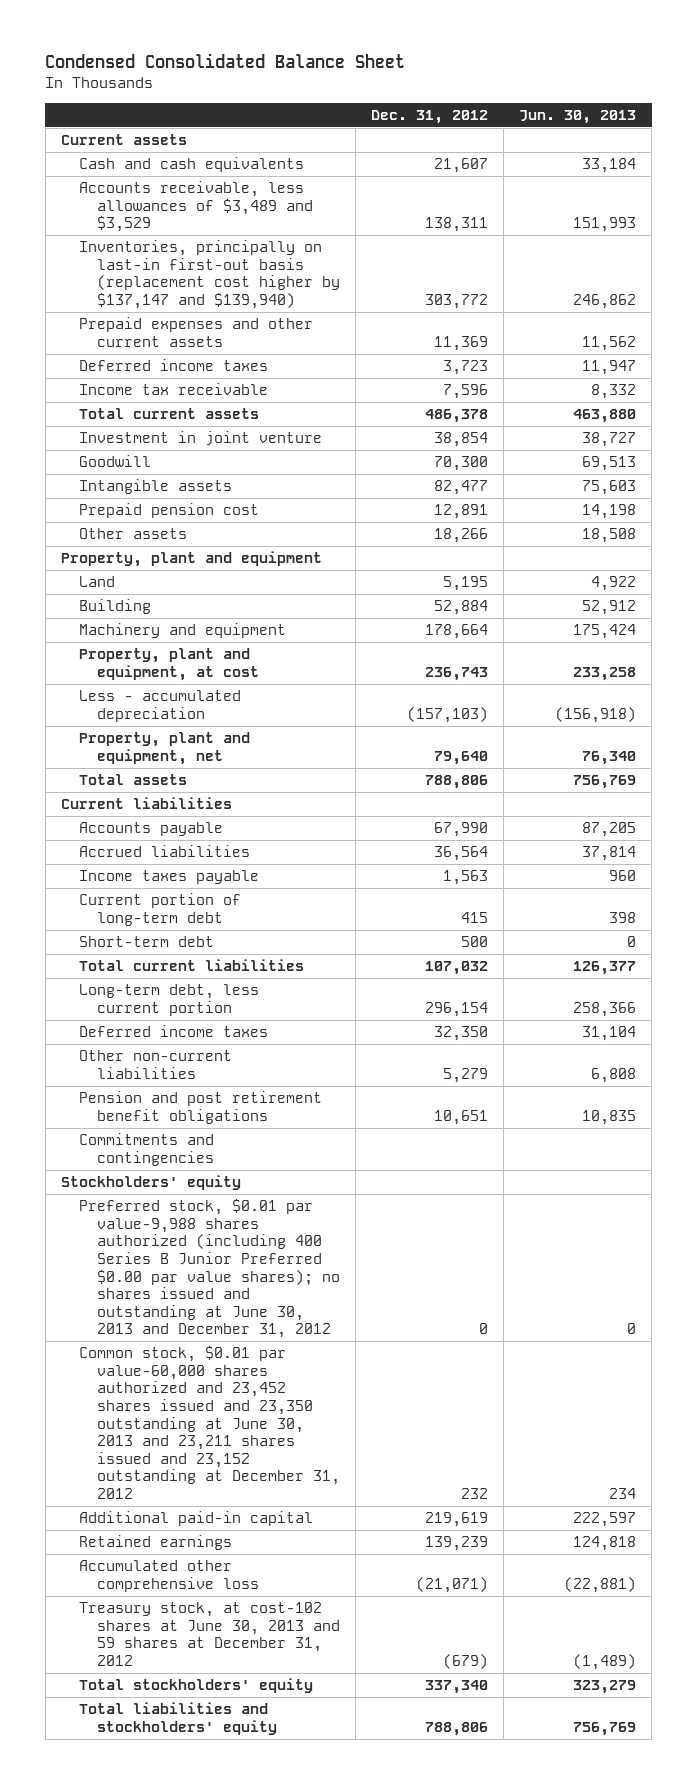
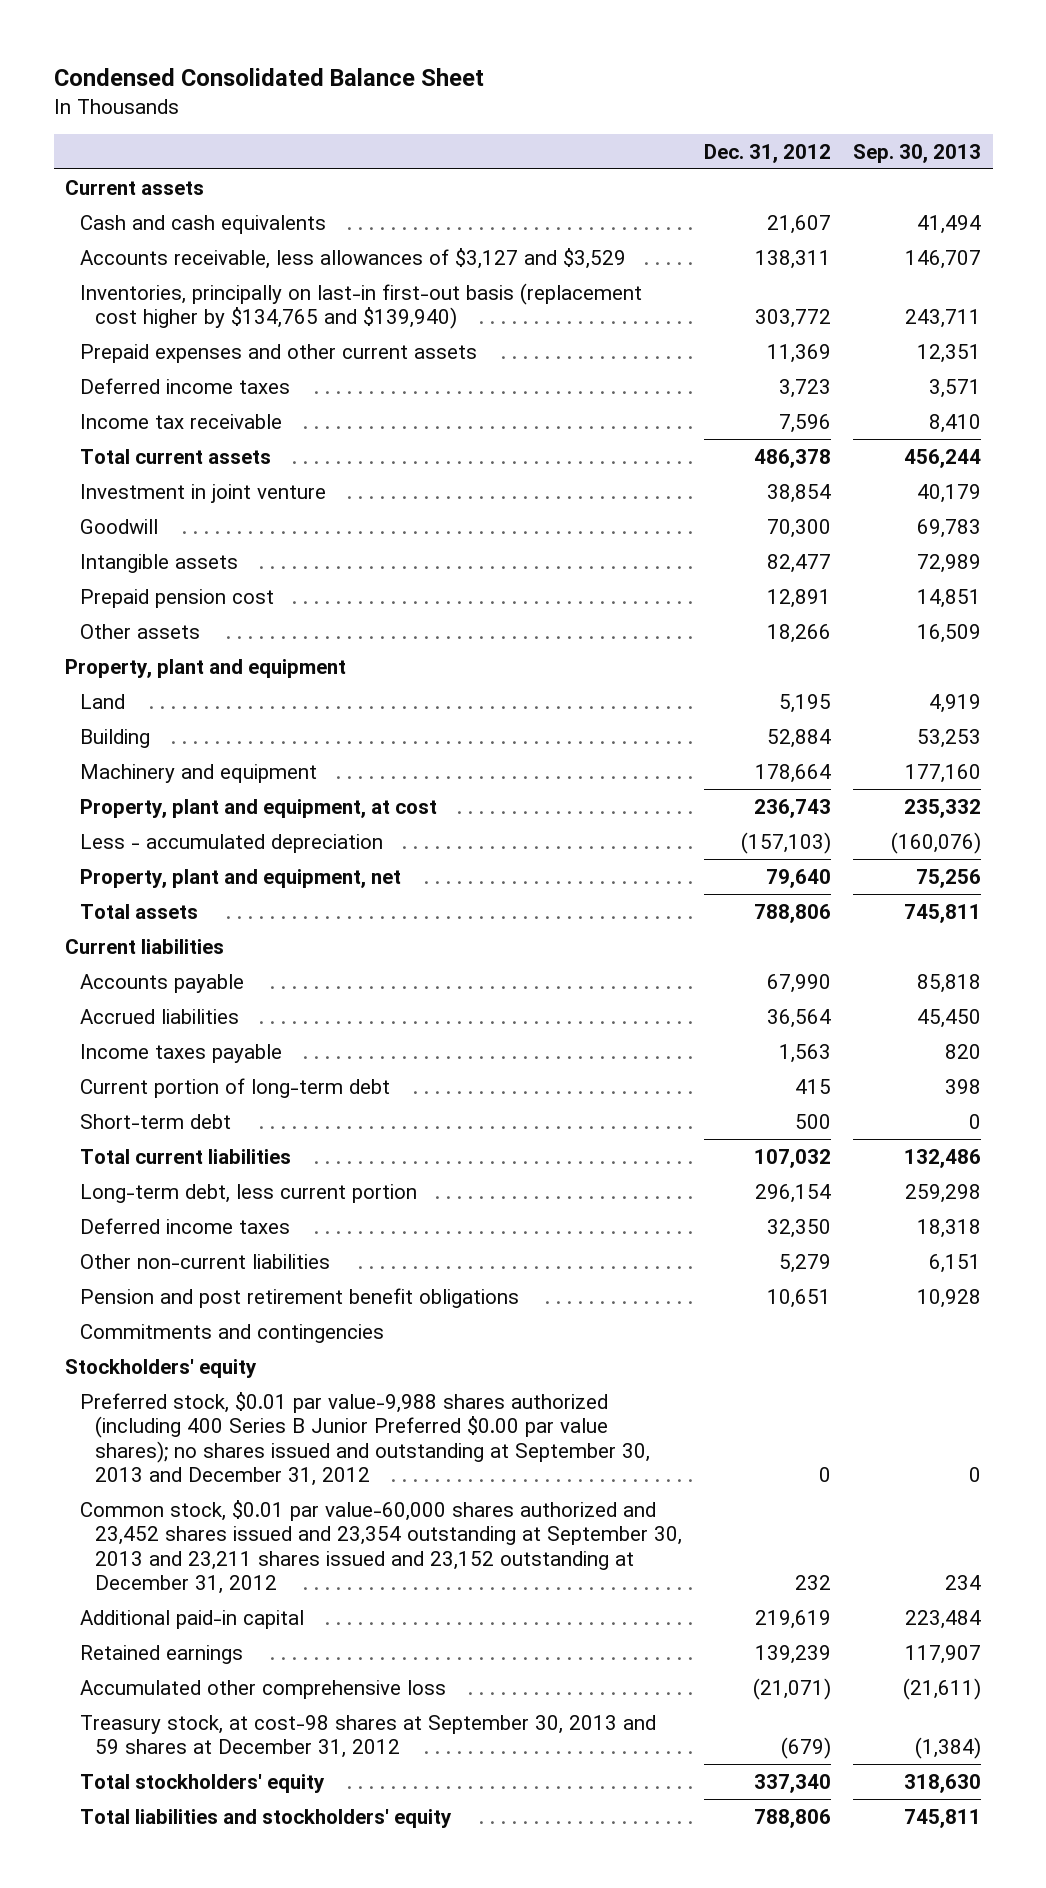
[519,109,637,124] Jun. 30, 2013 -> none
none -> [853,143,982,163] Sep. 30, 2013
[78,181,313,233] Accounts receivable, less allowances of $3,489 and $3,529 -> [79,247,626,269] Accounts receivable, less allowances of $3,127 and $3,529
[78,240,340,310] Inventories, principally on last-in first-out basis (replacement cost higher by $137,147 and $139,940) -> [79,282,642,330] Inventories, principally on last-in first-out basis (replacement cost higher by $134,765 and $139,940)
[78,1199,340,1339] Preferred stock, $0.01 par value-9,988 shares authorized (including 400 Series B Junior Preferred $0.00 par value shares); no shares issued and outstanding at June 30, 2013 and December 31, 2012 -> [79,1391,650,1487] Preferred stock, $0.01 par value-9,988 shares authorized (including 400 Series B Junior Preferred $0.00 par value shares); no shares issued and outstanding at September 30, 2013 and December 31, 2012
[78,1346,340,1500] Common stock, $0.01 par value-60,000 shares authorized and 23,452 shares issued and 23,350 outstanding at June 30, 2013 and 23,211 shares issued and 23,152 outstanding at December 31, 2012 -> [79,1499,682,1595] Common stock, $0.01 par value-60,000 shares authorized and 23,452 shares issued and 23,354 outstanding at September 30, 2013 and 23,211 shares issued and 23,152 outstanding at December 31, 2012
[78,1602,340,1667] Treasury stock, at cost-102 shares at June 30, 2013 and 59 shares at December 31, 2012 -> [79,1714,656,1759] Treasury stock, at cost-98 shares at September 30, 2013 and 59 shares at December 31, 2012

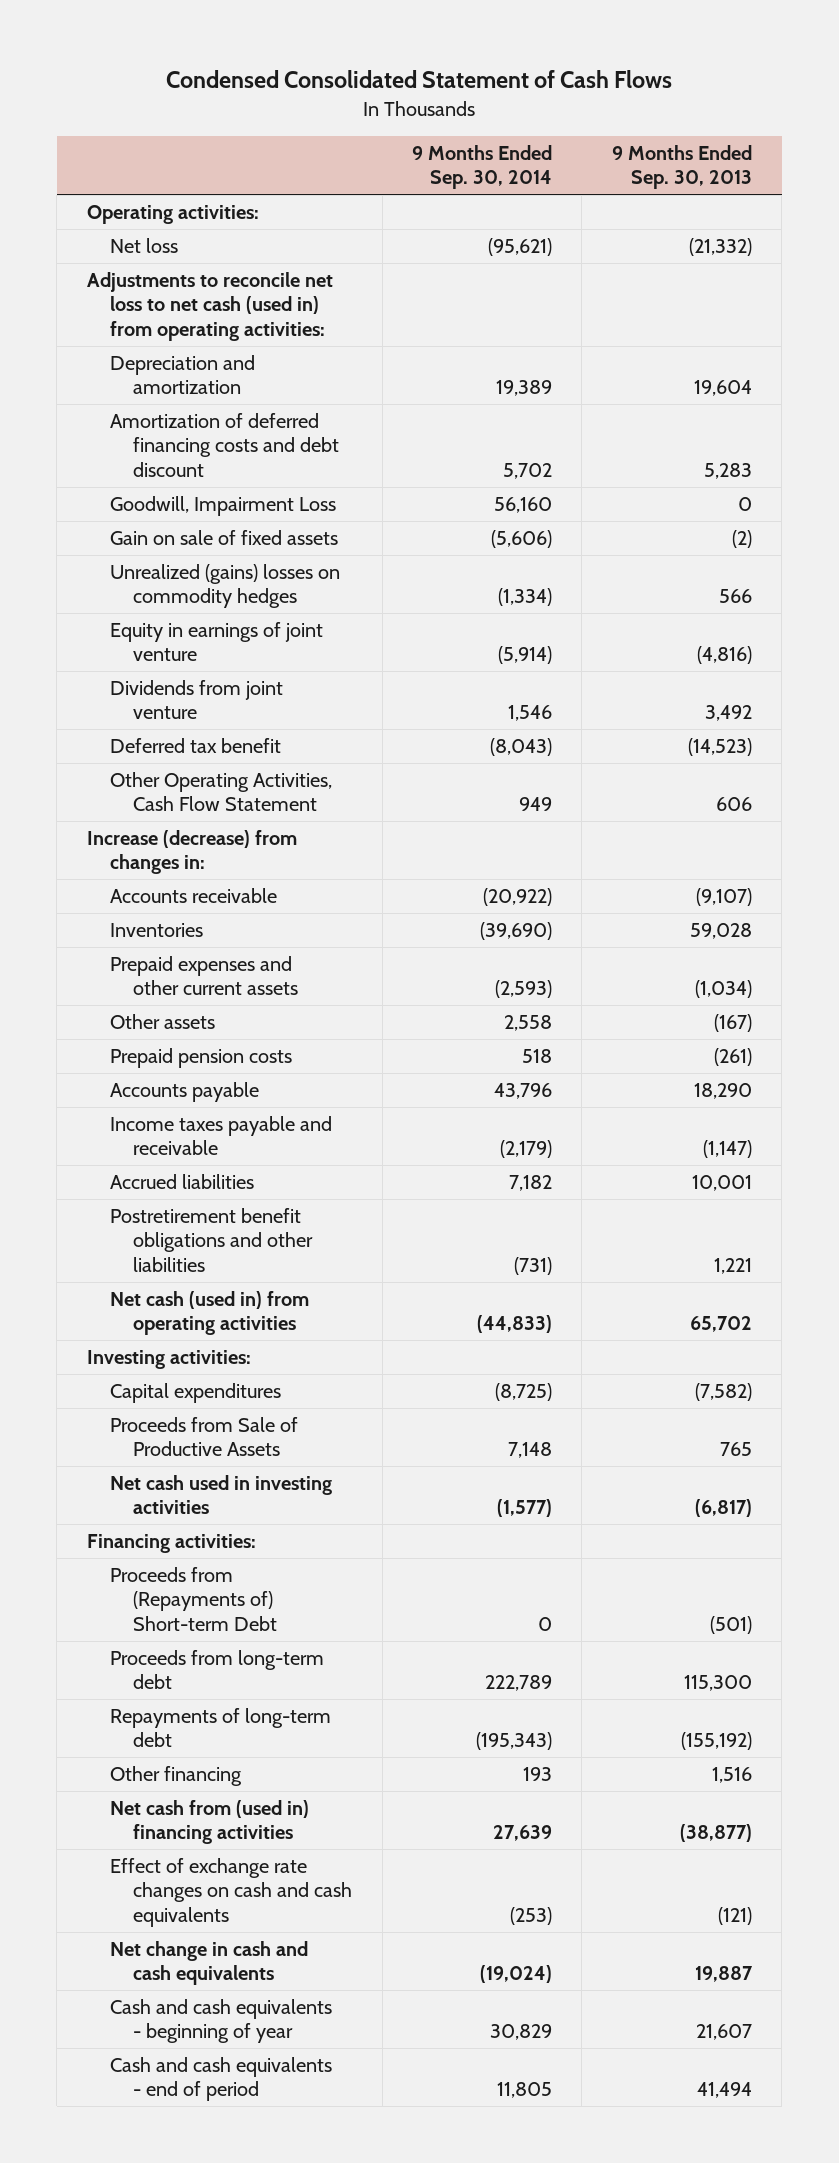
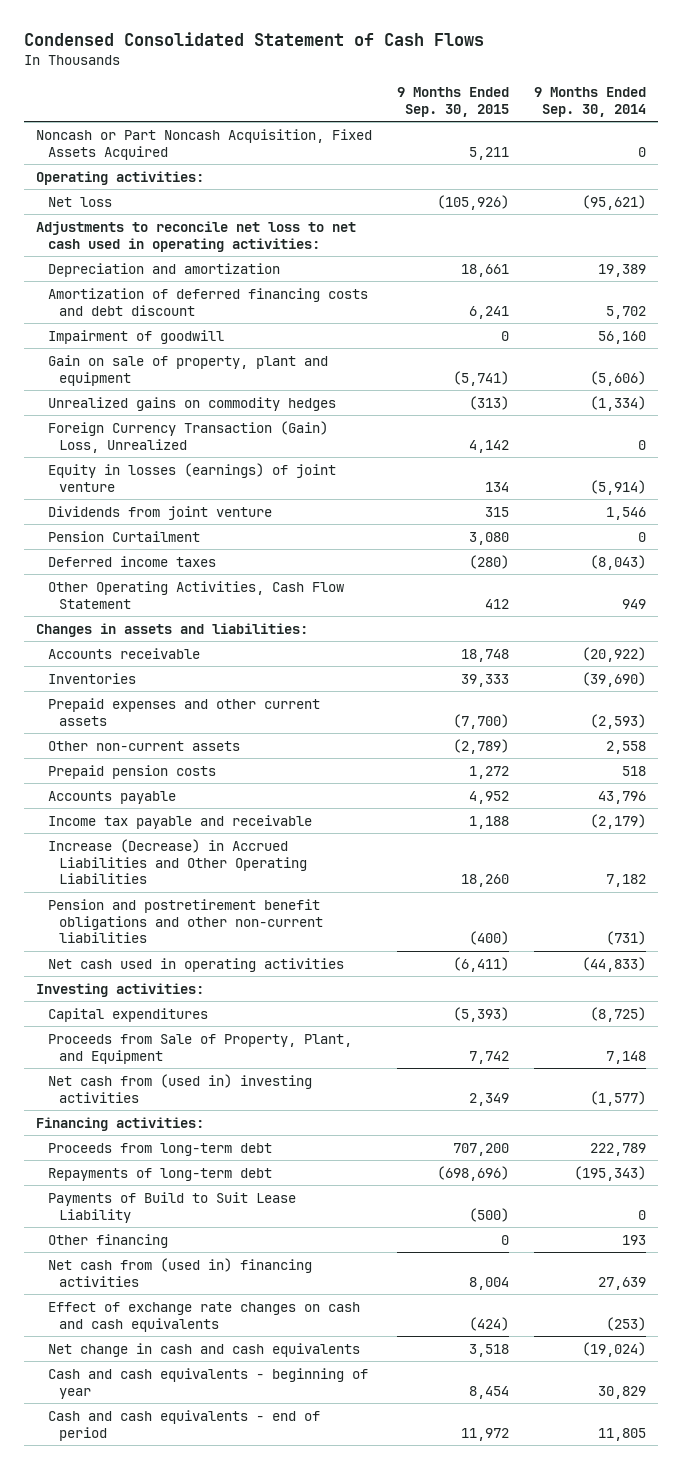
[611,145,752,190] 9 Months Ended Sep. 30, 2013 -> none
none -> [397,87,510,117] 9 Months Ended Sep. 30, 2015
none -> [36,128,373,160] Noncash or Part Noncash Acquisition, Fixed Assets Acquired
[86,272,333,341] Adjustments to reconcile net loss to net cash (used in) from operating activities: -> [36,220,357,252] Adjustments to reconcile net loss to net cash used in operating activities:
[110,496,337,517] Goodwill, Impairment Loss -> [47,329,224,344] Impairment of goodwill
[110,530,339,546] Gain on sale of fixed assets -> [47,354,328,386] Gain on sale of property, plant and equipment
[110,564,341,609] Unrealized (gains) losses on commodity hedges -> [47,396,336,411] Unrealized gains on commodity hedges
none -> [47,420,328,453] Foreign Currency Transaction (Gain) Loss, Unrealized
[110,622,324,662] Equity in earnings of joint venture -> [47,462,336,492] Equity in losses (earnings) of joint venture
none -> [47,530,200,542] Pension Curtailment
[110,738,282,754] Deferred tax benefit -> [47,555,216,567] Deferred income taxes
[86,830,297,875] Increase (decrease) from changes in: -> [36,622,309,637] Changes in assets and liabilities:
[110,1014,216,1030] Other assets -> [47,740,240,751] Other non-current assets
[110,1116,333,1156] Income taxes payable and receivable -> [47,814,312,829] Income tax payable and receivable
[110,1174,255,1190] Accrued liabilities -> [47,838,308,885] Increase (Decrease) in Accrued Liabilities and Other Operating Liabilities
[110,1208,314,1272] Postretirement benefit obligations and other liabilities -> [47,898,324,944] Pension and postretirement benefit obligations and other non-current liabilities
[110,1291,310,1336] Net cash (used in) from operating activities -> [47,957,344,972] Net cash used in operating activities
[110,1417,299,1457] Proceeds from Sale of Productive Assets -> [47,1033,352,1064] Proceeds from Sale of Property, Plant, and Equipment
[110,1475,333,1515] Net cash used in investing activities -> [47,1073,312,1103] Net cash from (used in) investing activities
[110,1567,278,1631] Proceeds from (Repayments of) Short-term Debt -> none
none -> [47,1191,296,1223] Payments of Build to Suit Lease Liability

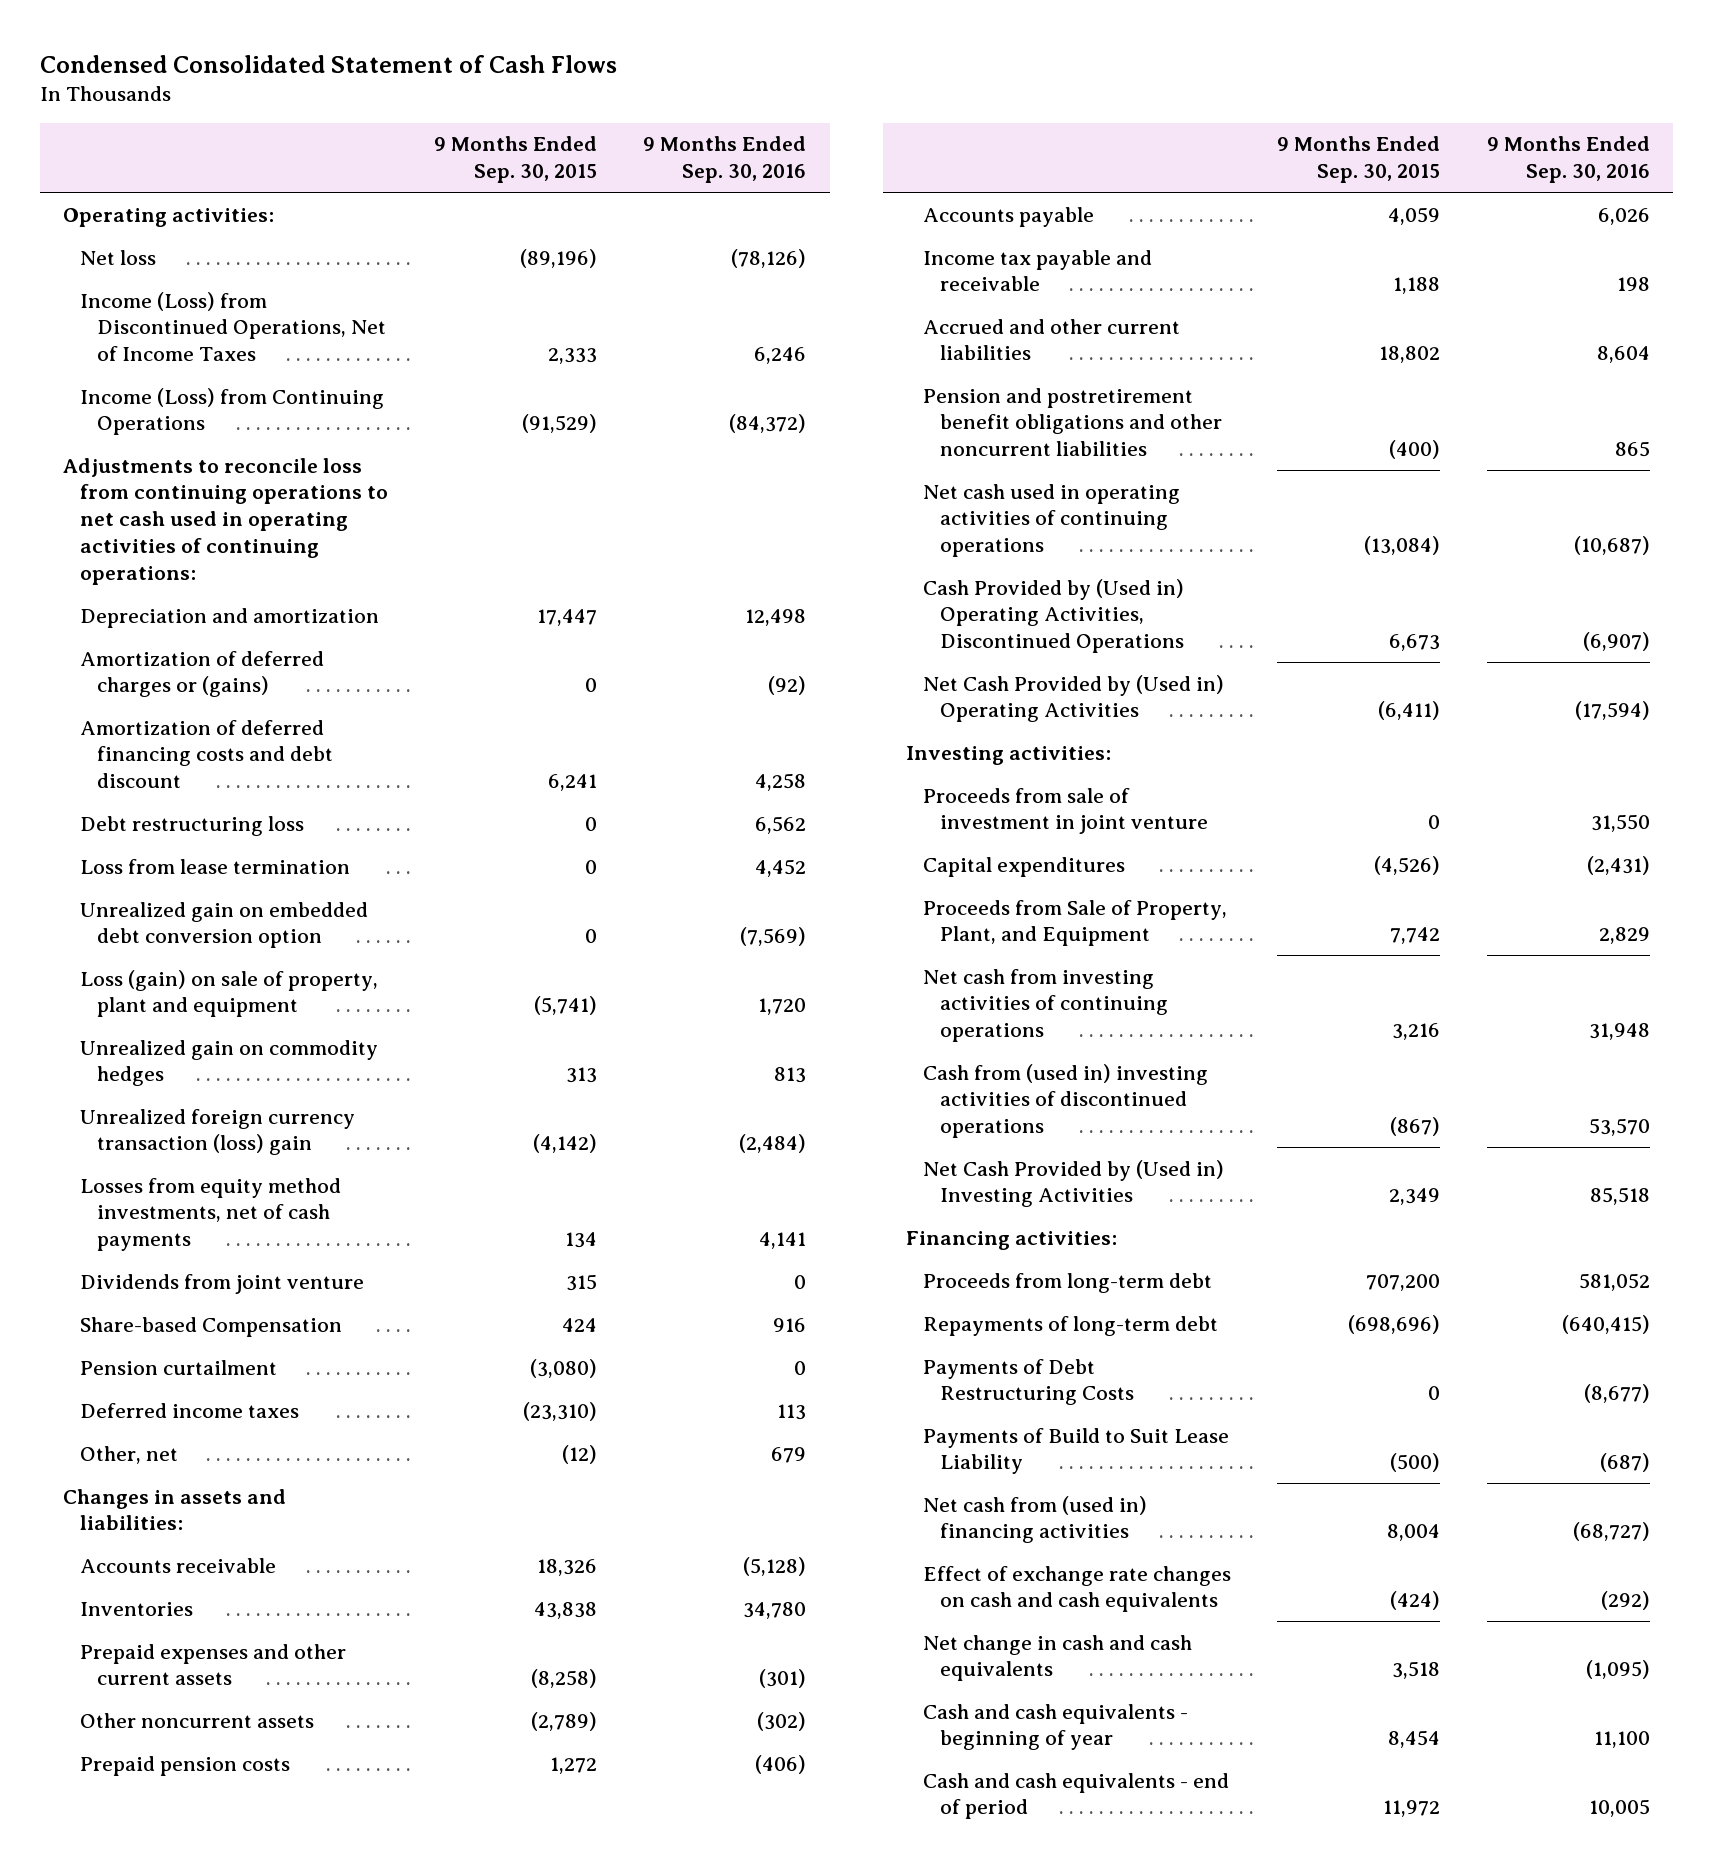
[533,87,646,117] 9 Months Ended Sep. 30, 2014 -> none
none -> [643,136,807,184] 9 Months Ended Sep. 30, 2016
[36,128,373,160] Noncash or Part Noncash Acquisition, Fixed Assets Acquired -> none
[437,194,510,210] (105,926) -> [520,248,598,268] (89,196)
none -> [79,291,386,362] Income (Loss) from Discontinued Operations, Net of Income Taxes
none -> [79,387,384,436] Income (Loss) from Continuing Operations
[36,220,357,252] Adjustments to reconcile net loss to net cash used in operating activities: -> [62,457,388,585] Adjustments to reconcile loss from continuing operations to net cash used in operating activities of continuing operations:
[461,263,510,277] 18,661 -> [537,608,598,626] 17,447
none -> [79,650,324,698] Amortization of deferred charges or (gains)
[47,329,224,344] Impairment of goodwill -> none
none -> [79,815,304,836] Debt restructuring loss
none -> [79,858,350,874] Loss from lease termination
none -> [79,901,368,949] Unrealized gain on embedded debt conversion option
[47,354,328,386] Gain on sale of property, plant and equipment -> [79,969,378,1018] Loss (gain) on sale of property, plant and equipment
[47,396,336,411] Unrealized gains on commodity hedges -> [79,1039,378,1087] Unrealized gain on commodity hedges
[469,395,510,410] (313) -> [566,1067,598,1084] 313
[47,420,328,453] Foreign Currency Transaction (Gain) Loss, Unrealized -> [79,1108,355,1156] Unrealized foreign currency transaction (loss) gain
[469,439,510,453] 4,142 -> [533,1134,598,1154] (4,142)
[47,462,336,492] Equity in losses (earnings) of joint venture -> [79,1177,341,1252] Losses from equity method investments, net of cash payments
[47,580,344,609] Other Operating Activities, Cash Flow Statement -> none
none -> [79,1316,342,1337] Share-based Compensation
[47,530,200,542] Pension Curtailment -> [79,1359,277,1375] Pension curtailment
[469,531,510,545] 3,080 -> [530,1358,598,1378] (3,080)
[469,554,510,569] (280) -> [523,1401,598,1421] (23,310)
none -> [79,1445,178,1464] Other, net
[461,648,510,662] 18,748 -> [537,1558,598,1576] 18,326
[461,673,510,687] 39,333 -> [534,1601,598,1619] 43,838
[453,713,510,729] (7,700) -> [531,1669,598,1689] (8,258)
[47,740,240,751] Other non-current assets -> [79,1712,314,1728] Other noncurrent assets
[469,790,510,804] 4,952 -> [1388,206,1441,225] 4,059
[47,838,308,885] Increase (Decrease) in Accrued Liabilities and Other Operating Liabilities -> [922,318,1180,361] Accrued and other current liabilities
[461,874,510,888] 18,260 -> [1379,346,1441,364] 18,802
[47,898,324,944] Pension and postretirement benefit obligations and other non-current liabilities -> [922,387,1222,457] Pension and postretirement benefit obligations and other noncurrent liabilities
[47,957,344,972] Net cash used in operating activities -> [922,483,1180,558] Net cash used in operating activities of continuing operations
[453,956,510,972] (6,411) -> [1364,536,1441,556] (13,084)
none -> [922,578,1184,654] Cash Provided by (Used in) Operating Activities, Discontinued Operations
none -> [922,674,1224,723] Net Cash Provided by (Used in) Operating Activities
none -> [922,787,1208,835] Proceeds from sale of investment in joint venture
[453,1006,510,1022] (5,393) -> [1374,855,1441,875] (4,526)
[47,1073,312,1103] Net cash from (used in) investing activities -> [922,968,1168,1043] Net cash from investing activities of continuing operations
[469,1092,510,1106] 2,349 -> [1392,1023,1441,1041] 3,216
none -> [922,1063,1208,1139] Cash from (used in) investing activities of discontinued operations
none -> [922,1159,1224,1208] Net Cash Provided by (Used in) Investing Activities
none -> [922,1358,1134,1406] Payments of Debt Restructuring Costs
[47,1233,168,1248] Other financing -> none

